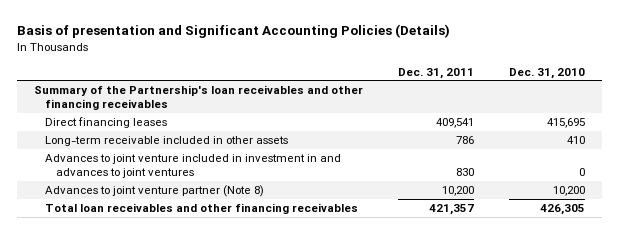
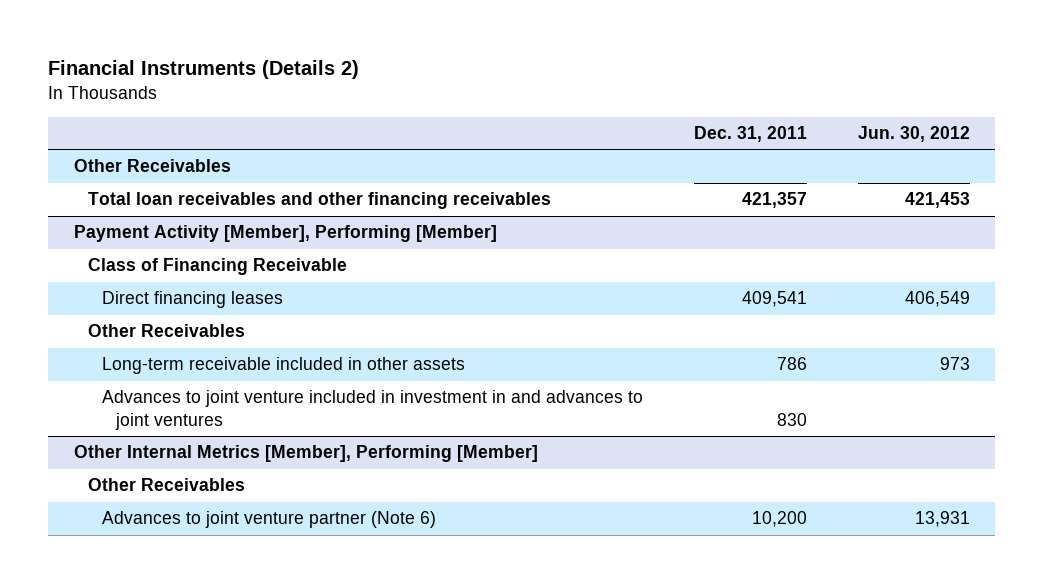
[17,24,451,39] Basis of presentation and Significant Accounting Policies (Details) -> [48,60,360,80] Financial Instruments (Details 2)
[508,67,585,79] Dec. 31, 2010 -> none
none -> [857,126,970,143] Jun. 30, 2012
none -> [73,159,231,173] Other Receivables
[45,202,359,214] Total loan receivables and other financing receivables -> [87,192,551,210] Total loan receivables and other financing receivables
none -> [73,225,497,243] Payment Activity [Member], Performing [Member]
[34,84,364,111] Summary of the Partnership's loan receivables and other financing receivables -> [87,258,347,276] Class of Financing Receivable
none -> [87,324,245,338] Other Receivables
none -> [73,445,538,463] Other Internal Metrics [Member], Performing [Member]
none -> [87,478,245,492] Other Receivables
[45,184,265,197] Advances to joint venture partner (Note 8) -> [101,511,436,529] Advances to joint venture partner (Note 6)

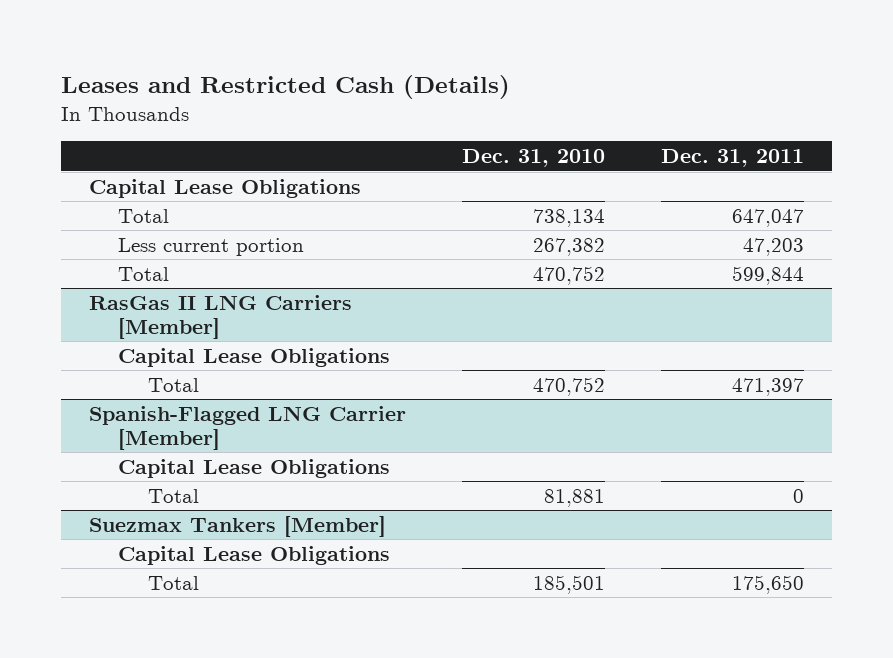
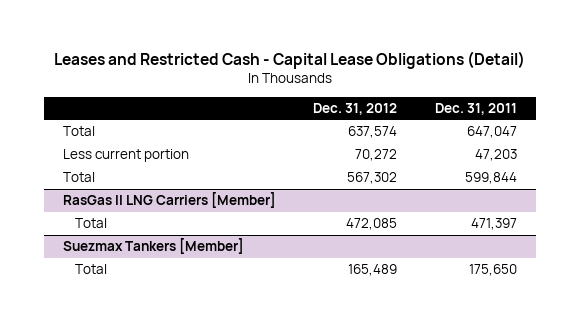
[60,74,510,99] Leases and Restricted Cash (Details) -> [53,50,525,69] Leases and Restricted Cash - Capital Lease Obligations (Detail)
[461,149,605,168] Dec. 31, 2010 -> none
none -> [313,102,398,115] Dec. 31, 2012
[88,178,361,198] Capital Lease Obligations -> none
[118,347,391,367] Capital Lease Obligations -> none
[88,405,406,450] Spanish-Flagged LNG Carrier [Member] -> none
[118,458,391,478] Capital Lease Obligations -> none
[148,488,200,503] Total -> none
[118,545,391,565] Capital Lease Obligations -> none

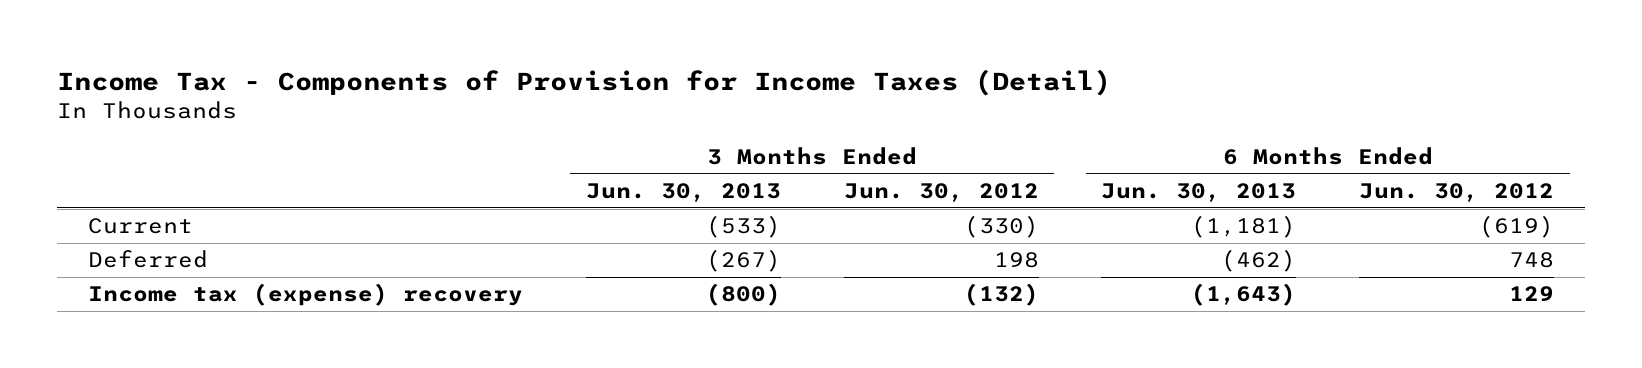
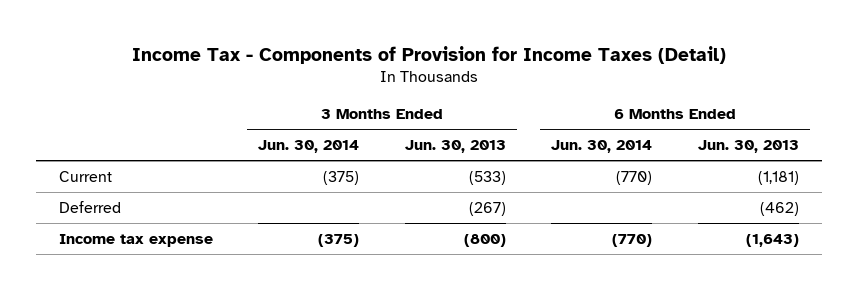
[843,182,1039,202] Jun. 30, 2012 -> none
[1358,182,1554,202] Jun. 30, 2012 -> none
none -> [258,140,360,154] Jun. 30, 2014
none -> [551,140,653,154] Jun. 30, 2014
[88,283,524,307] Income tax (expense) recovery -> [58,233,213,247] Income tax expense

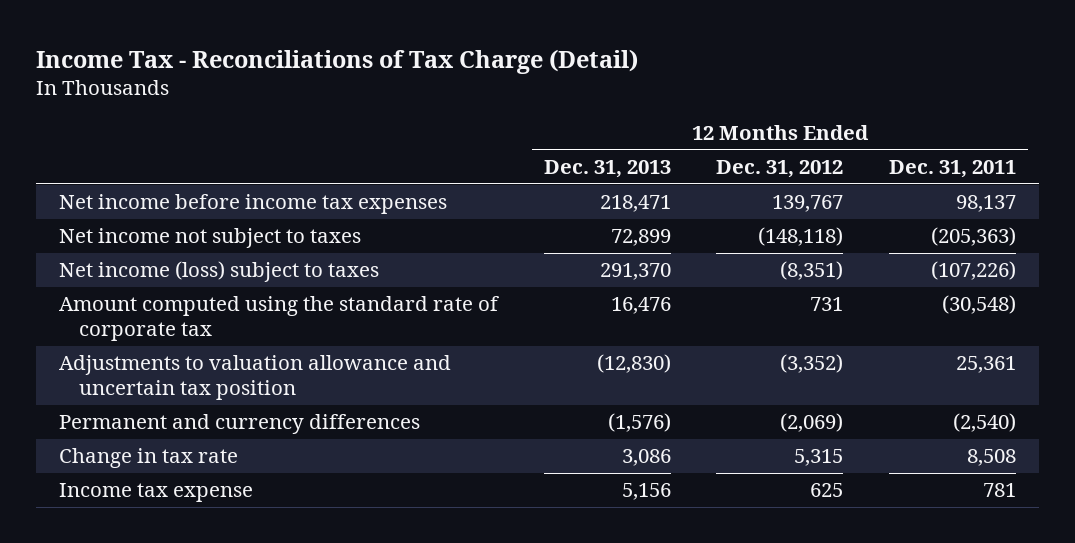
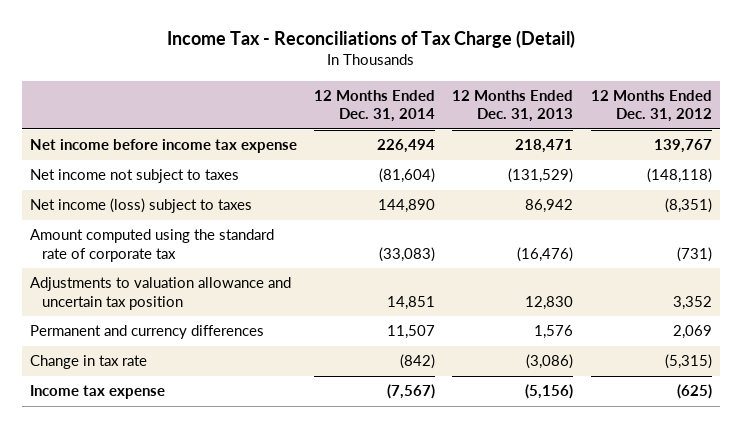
[889,160,1017,179] Dec. 31, 2011 -> none
none -> [314,89,436,123] 12 Months Ended Dec. 31, 2014
[58,194,447,215] Net income before income tax expenses -> [30,139,298,154] Net income before income tax expense
[610,229,671,247] 72,899 -> [508,168,574,184] (131,529)
[599,263,671,281] 291,370 -> [525,199,574,214] 86,942
[610,297,671,315] 16,476 -> [517,246,574,262] (16,476)
[810,297,844,312] 731 -> [676,246,712,262] (731)
[596,354,671,374] (12,830) -> [525,295,574,310] 12,830
[780,354,844,374] (3,352) -> [672,295,712,310] 3,352
[607,413,671,433] (1,576) -> [534,325,574,340] 1,576
[780,413,844,433] (2,069) -> [672,325,712,340] 2,069
[621,449,671,467] 3,086 -> [526,354,574,370] (3,086)
[794,449,844,467] 5,315 -> [664,354,712,370] (5,315)
[621,483,671,501] 5,156 -> [525,384,574,400] (5,156)
[810,483,844,498] 625 -> [676,384,712,400] (625)

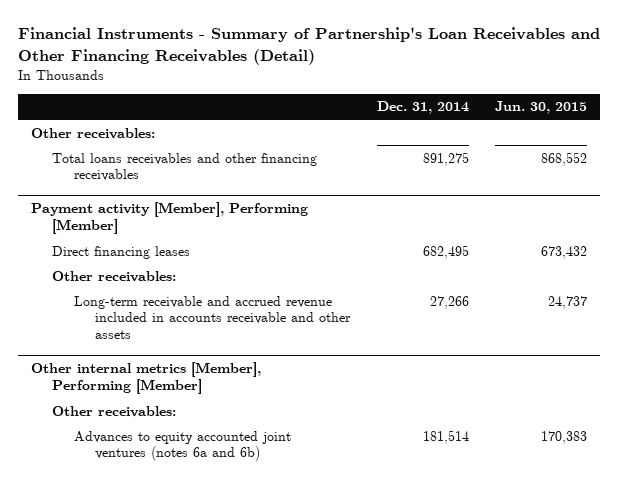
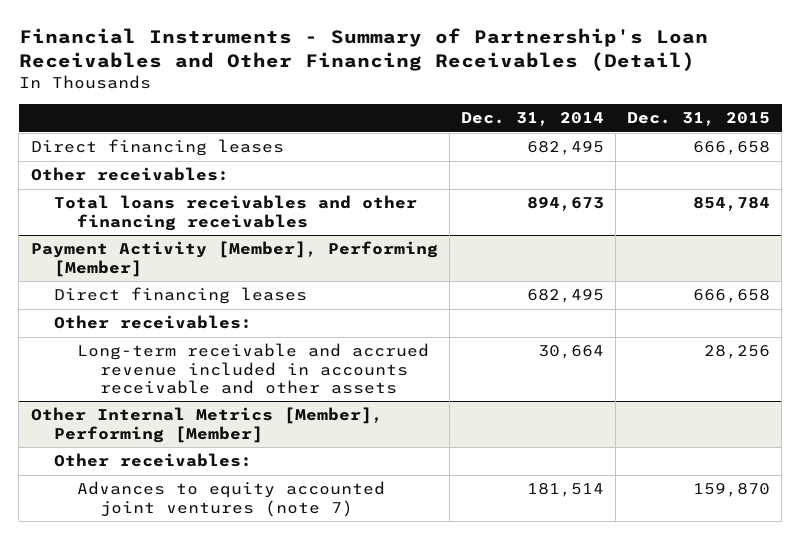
[494,101,587,115] Jun. 30, 2015 -> none
none -> [627,112,771,127] Dec. 31, 2015
none -> [30,139,284,157] Direct financing leases
[422,151,469,166] 891,275 -> [526,197,604,212] 894,673
[30,201,308,234] Payment activity [Member], Performing [Member] -> [30,241,438,277] Payment Activity [Member], Performing [Member]
[429,295,469,309] 27,266 -> [537,345,604,360] 30,664
[30,361,261,394] Other internal metrics [Member], Performing [Member] -> [30,407,383,443] Other Internal Metrics [Member], Performing [Member]
[73,430,291,462] Advances to equity accounted joint ventures (notes 6a and 6b) -> [77,481,386,517] Advances to equity accounted joint ventures (note 7)

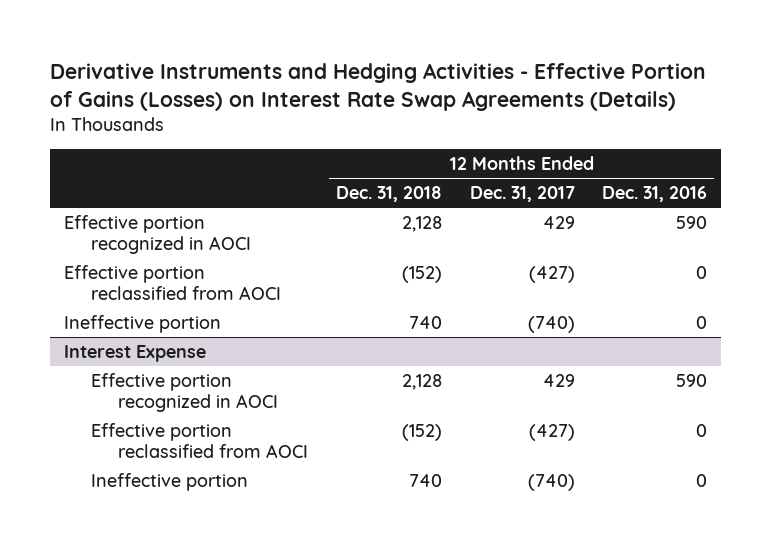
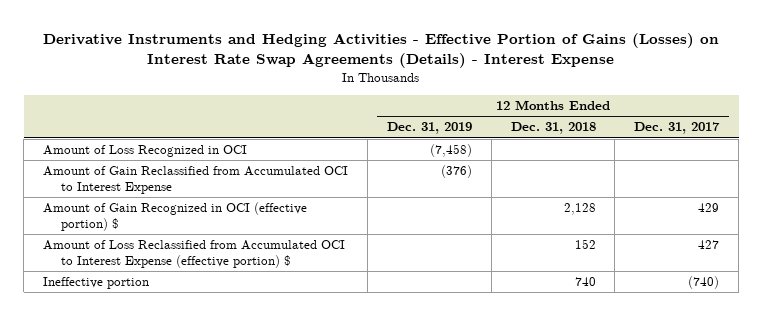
[50,62,707,111] Derivative Instruments and Hedging Activities - Effective Portion of Gains (Losses) on Interest Rate Swap Agreements (Details) -> [43,33,720,69] Derivative Instruments and Hedging Activities - Effective Portion of Gains (Losses) on Interest Rate Swap Agreements (Details) - Interest Expense
[602,186,708,203] Dec. 31, 2016 -> none
none -> [386,122,472,135] Dec. 31, 2019
[64,314,222,333] Ineffective portion -> none
[64,344,207,362] Interest Expense -> none
[91,372,278,413] Effective portion recognized in AOCI -> none
[91,422,308,459] Effective portion reclassified from AOCI -> none
none -> [43,145,248,158] Amount of Loss Recognized in OCI
none -> [43,166,349,194] Amount of Gain Reclassified from Accumulated OCI to Interest Expense
[64,214,252,255] Effective portion recognized in AOCI -> [43,202,308,231] Amount of Gain Recognized in OCI (effective portion) $
[64,264,282,301] Effective portion reclassified from AOCI -> [43,240,346,268] Amount of Loss Reclassified from Accumulated OCI to Interest Expense (effective portion) $
[401,265,442,283] (152) -> [574,239,596,250] 152
[528,265,575,283] (427) -> [698,240,720,250] 427

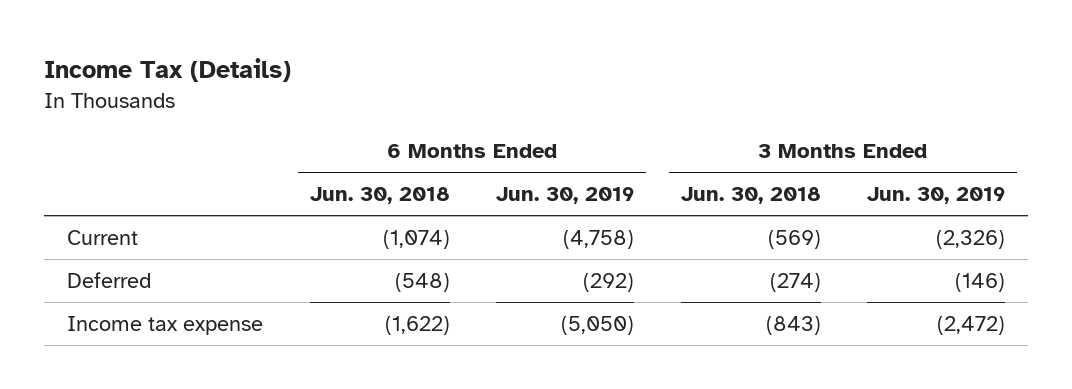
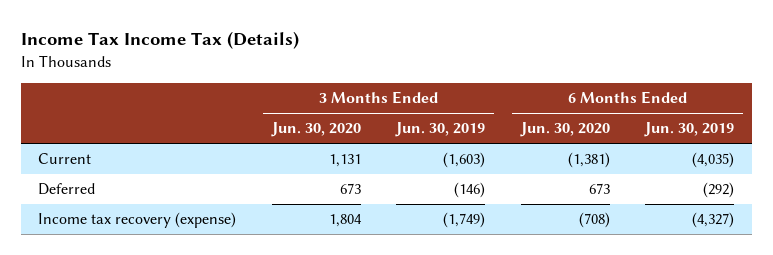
[43,57,291,82] Income Tax (Details) -> [20,31,299,50] Income Tax Income Tax (Details)
[309,187,450,205] Jun. 30, 2018 -> none
[680,187,821,205] Jun. 30, 2018 -> none
none -> [270,122,361,138] Jun. 30, 2020
none -> [519,122,610,138] Jun. 30, 2020
[563,229,635,249] (4,758) -> [692,152,735,169] (4,035)
[936,229,1006,249] (2,326) -> [443,152,486,169] (1,603)
[67,315,264,335] Income tax expense -> [38,212,237,229] Income tax recovery (expense)
[561,315,635,335] (5,050) -> [692,212,735,229] (4,327)
[937,315,1006,335] (2,472) -> [443,212,486,229] (1,749)

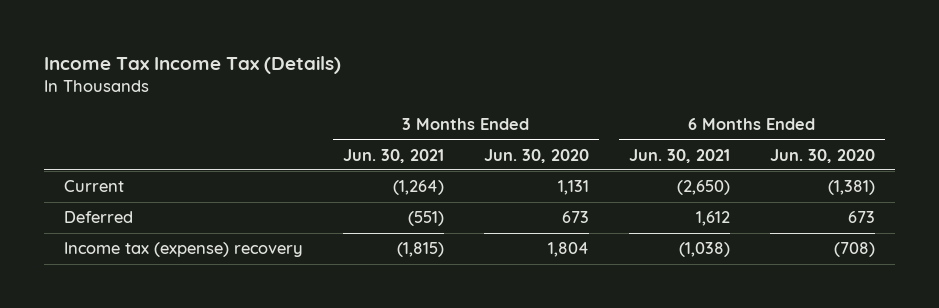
[395,122,486,138] Jun. 30, 2019 -> none
[644,122,735,138] Jun. 30, 2019 -> none
none -> [342,148,444,163] Jun. 30, 2021
none -> [629,148,731,163] Jun. 30, 2021
[38,212,237,229] Income tax recovery (expense) -> [63,242,303,258] Income tax (expense) recovery

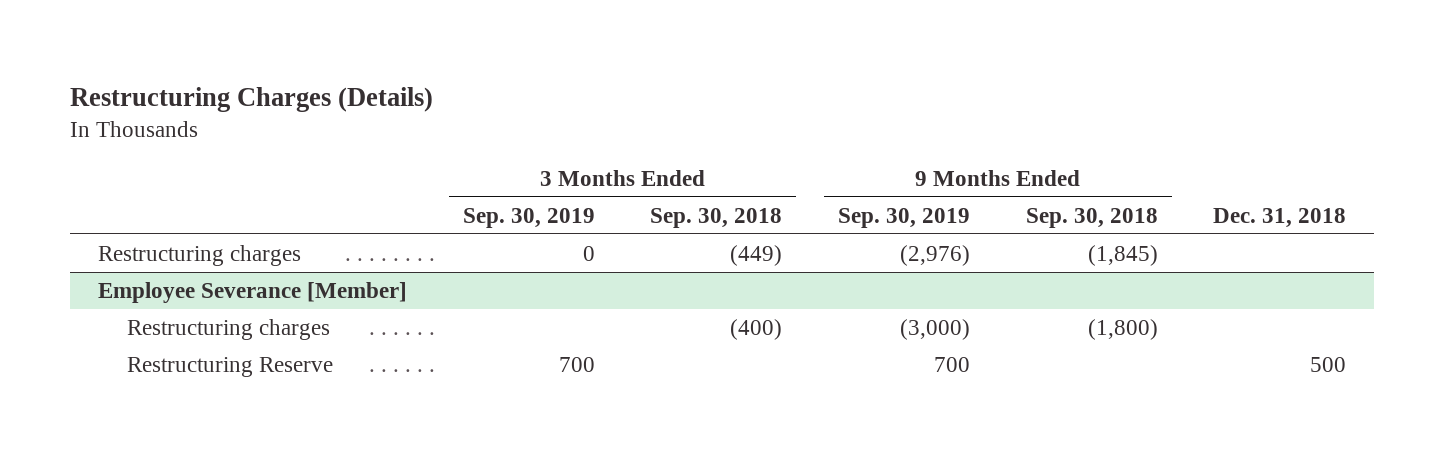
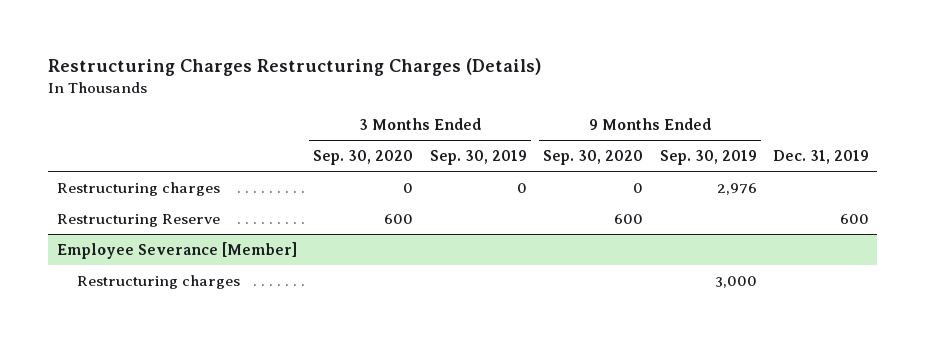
[70,86,434,112] Restructuring Charges (Details) -> [48,58,542,77] Restructuring Charges Restructuring Charges (Details)
[650,207,783,228] Sep. 30, 2018 -> none
[1025,207,1158,228] Sep. 30, 2018 -> none
[1213,207,1347,228] Dec. 31, 2018 -> none
none -> [313,149,414,165] Sep. 30, 2020
none -> [543,149,644,165] Sep. 30, 2020
none -> [773,149,870,164] Dec. 31, 2019
[900,244,971,266] (2,976) -> [716,182,757,195] 2,976
none -> [56,213,220,227] Restructuring Reserve
[127,356,334,377] Restructuring Reserve -> none
[900,318,971,340] (3,000) -> [714,275,757,288] 3,000

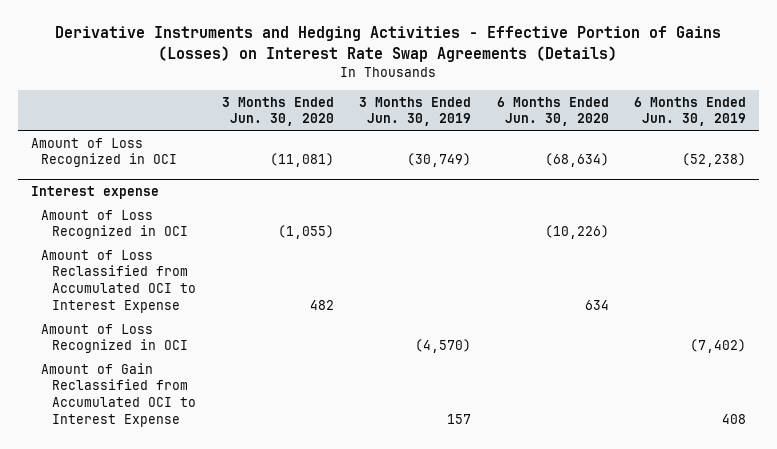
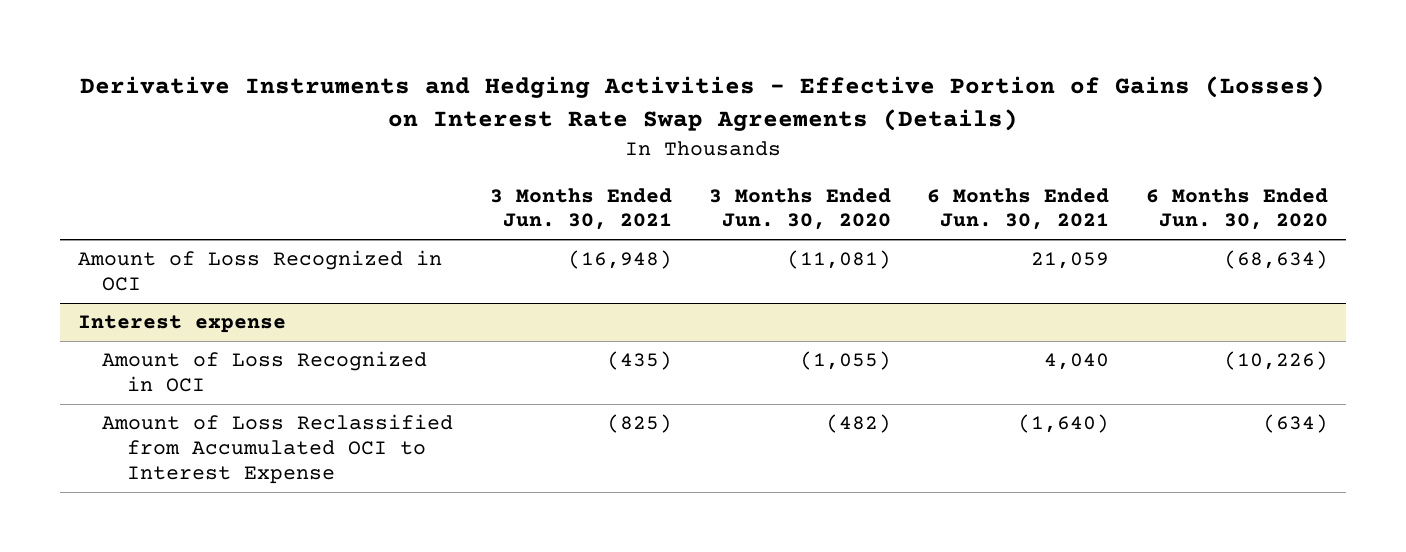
[359,96,472,127] 3 Months Ended Jun. 30, 2019 -> none
[634,96,747,127] 6 Months Ended Jun. 30, 2019 -> none
none -> [490,187,673,231] 3 Months Ended Jun. 30, 2021
none -> [927,187,1110,231] 6 Months Ended Jun. 30, 2021
[41,323,188,354] Amount of Loss Recognized in OCI -> none
[41,362,196,427] Amount of Gain Reclassified from Accumulated OCI to Interest Expense -> none
[309,299,334,310] 482 -> [825,414,891,434] (482)
[584,299,609,310] 634 -> [1263,414,1329,434] (634)

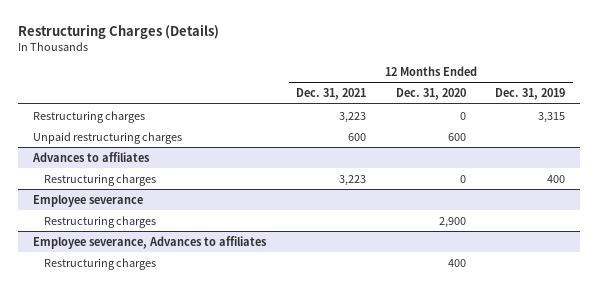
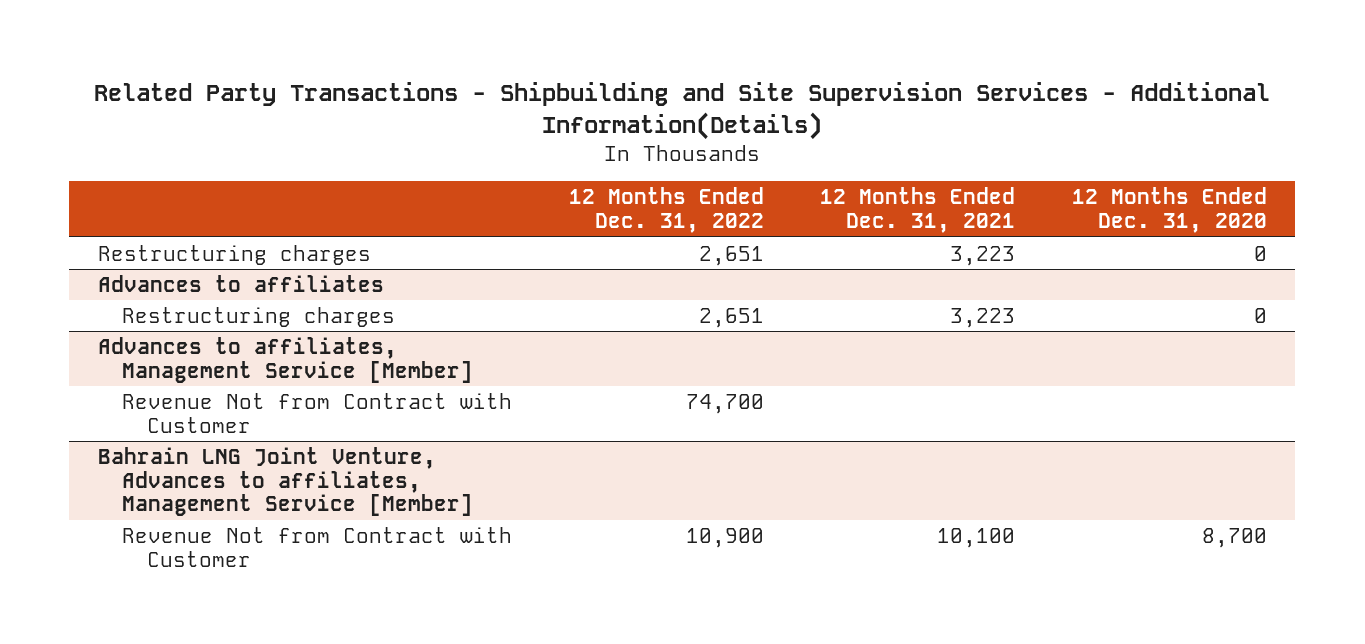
[18,23,220,39] Restructuring Charges (Details) -> [94,82,1271,141] Related Party Transactions - Shipbuilding and Site Supervision Services - Additional Information(Details)
[495,88,566,101] Dec. 31, 2019 -> none
none -> [568,187,764,234] 12 Months Ended Dec. 31, 2022
[33,131,183,144] Unpaid restructuring charges -> none
[33,194,144,207] Employee severance -> none
[43,215,156,228] Restructuring charges -> none
[33,235,268,249] Employee severance, Advances to affiliates -> none
[43,257,156,270] Restructuring charges -> none
none -> [97,336,474,383] Advances to affiliates, Management Service [Member]
none -> [122,392,513,433] Revenue Not from Contract with Customer
none -> [97,446,474,517] Bahrain LNG Joint Venture, Advances to affiliates, Management Service [Member]
none -> [122,526,513,567] Revenue Not from Contract with Customer

